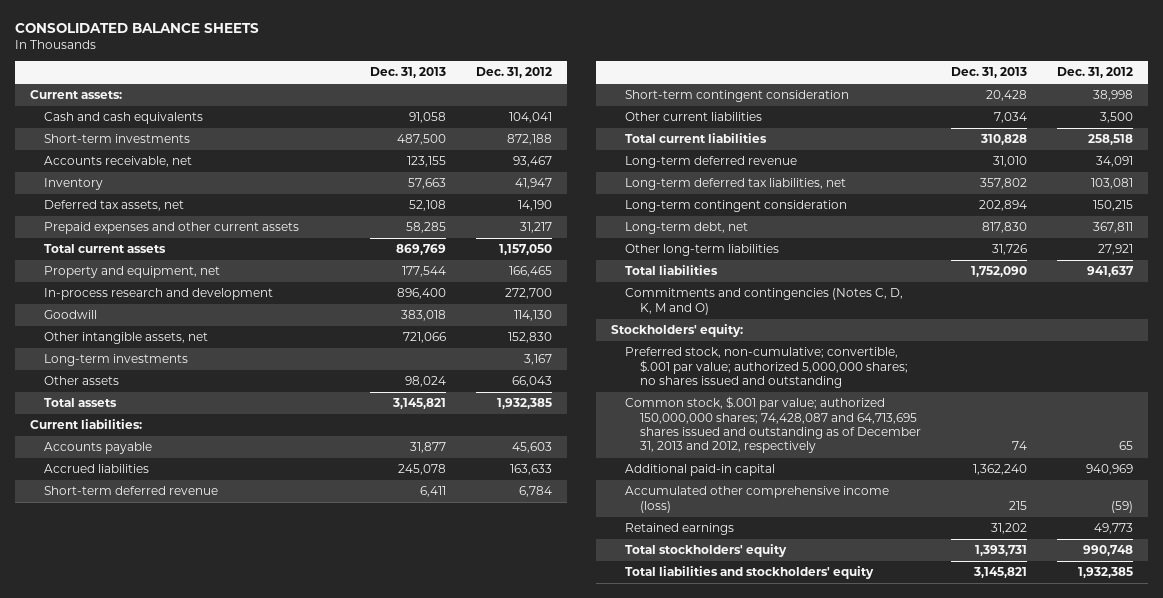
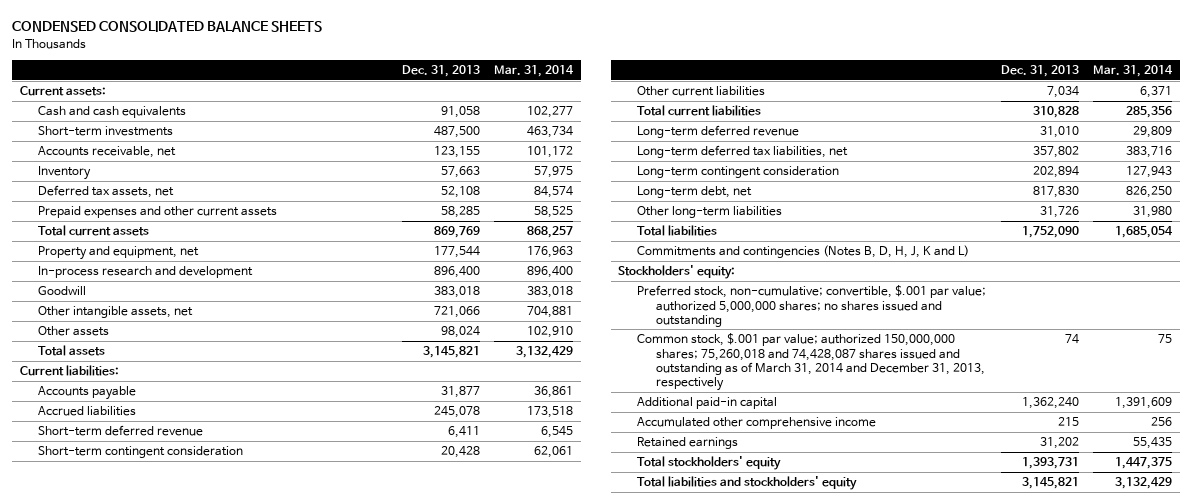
[15,23,260,34] CONSOLIDATED BALANCE SHEETS -> [12,21,323,33] CONDENSED CONSOLIDATED BALANCE SHEETS
[475,67,552,79] Dec. 31, 2012 -> none
none -> [494,65,575,78] Mar. 31, 2014
[44,354,189,367] Long-term investments -> none
[625,288,904,315] Commitments and contingencies (Notes C, D, K, M and O) -> [637,245,970,259] Commitments and contingencies (Notes B, D, H, J, K and L)
[625,396,921,454] Common stock, $.001 par value; authorized 150,000,000 shares; 74,428,087 and 64,713,695 shares issued and outstanding as of December 31, 2013 and 2012, respectively -> [637,333,986,392] Common stock, $.001 par value; authorized 150,000,000 shares; 75,260,018 and 74,428,087 shares issued and outstanding as of March 31, 2014 and December 31, 2013, respectively
[625,486,890,513] Accumulated other comprehensive income (loss) -> [637,417,877,430] Accumulated other comprehensive income

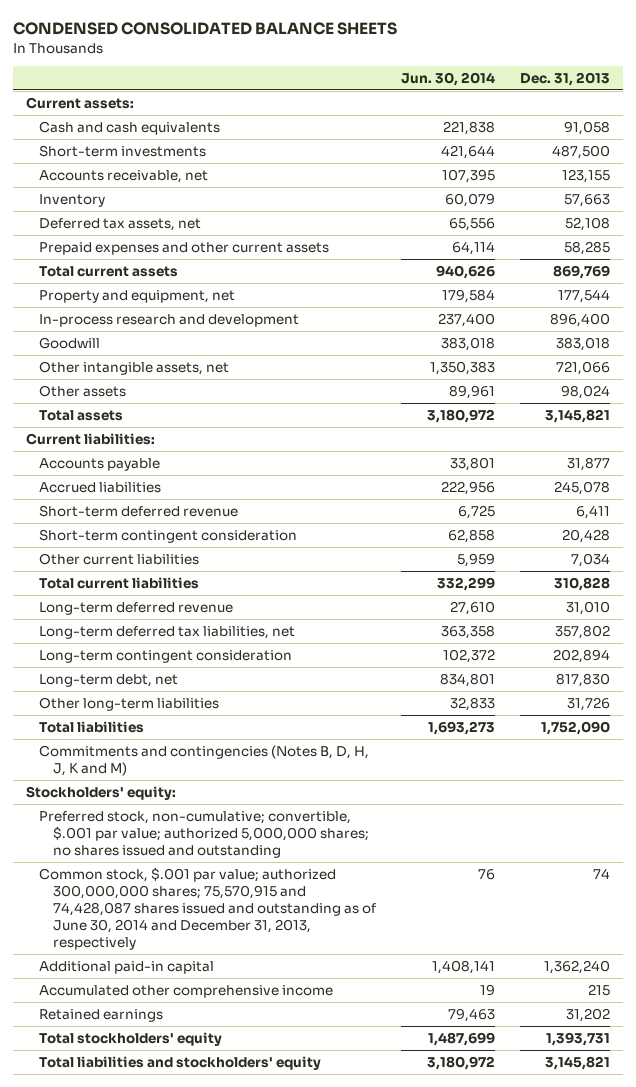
[494,65,575,78] Mar. 31, 2014 -> none
none -> [400,71,495,86] Jun. 30, 2014
[637,245,970,259] Commitments and contingencies (Notes B, D, H, J, K and L) -> [39,744,370,776] Commitments and contingencies (Notes B, D, H, J, K and M)
[637,333,986,392] Common stock, $.001 par value; authorized 150,000,000 shares; 75,260,018 and 74,428,087 shares issued and outstanding as of March 31, 2014 and December 31, 2013, respectively -> [39,866,376,951] Common stock, $.001 par value; authorized 300,000,000 shares; 75,570,915 and 74,428,087 shares issued and outstanding as of June 30, 2014 and December 31, 2013, respectively

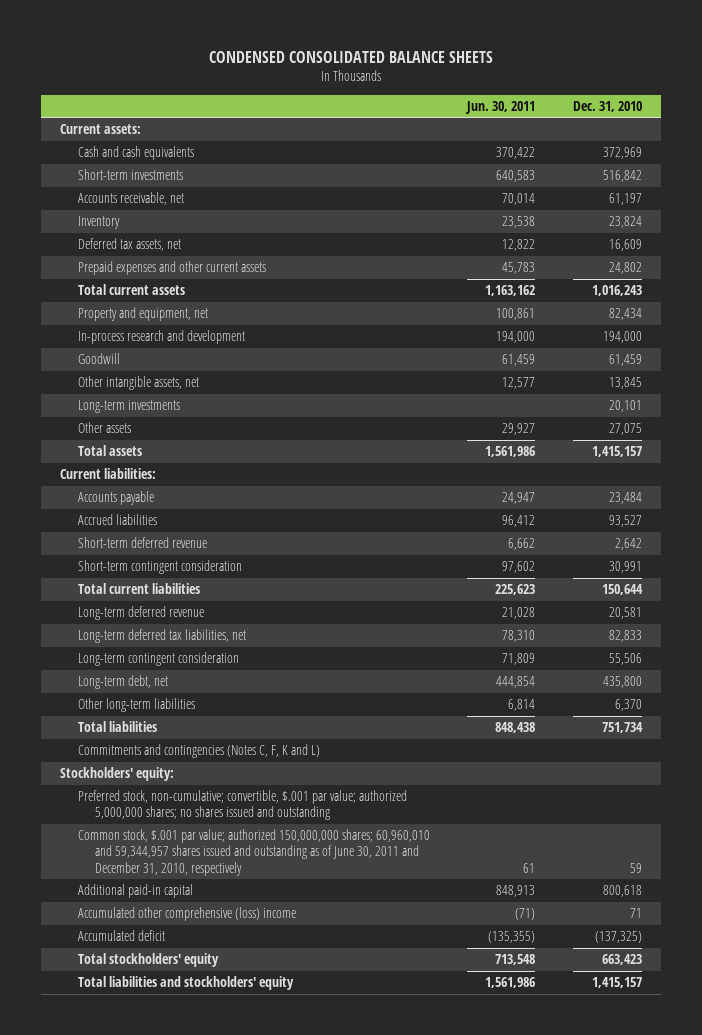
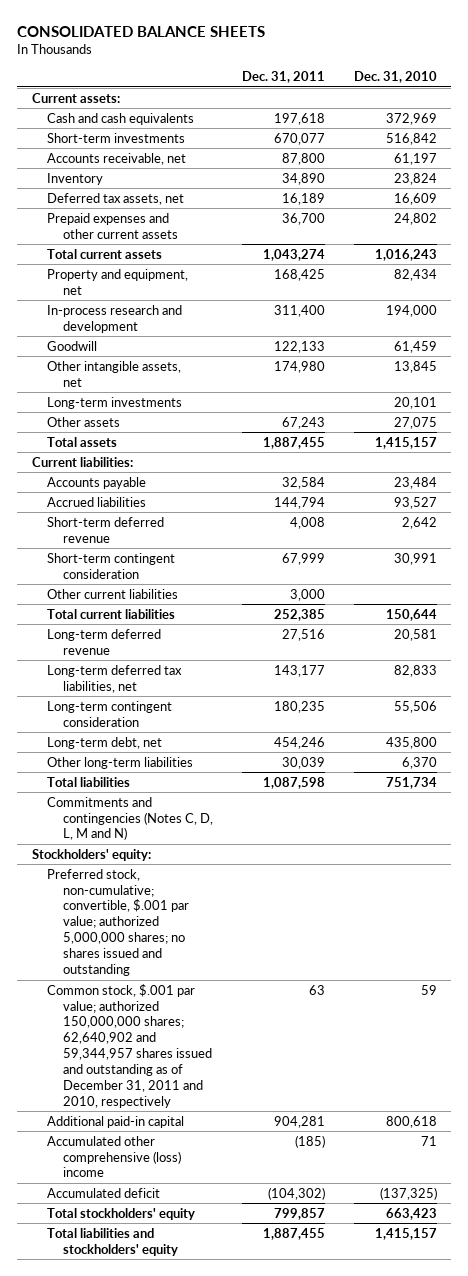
[208,50,493,63] CONDENSED CONSOLIDATED BALANCE SHEETS -> [17,25,266,37] CONSOLIDATED BALANCE SHEETS
[465,100,536,114] Jun. 30, 2011 -> none
none -> [241,70,325,83] Dec. 31, 2011
none -> [47,588,179,599] Other current liabilities
[77,744,320,759] Commitments and contingencies (Notes C, F, K and L) -> [47,796,213,841] Commitments and contingencies (Notes C, D, L, M and N)
[77,829,430,876] Common stock, $.001 par value; authorized 150,000,000 shares; 60,960,010 and 59,344,957 shares issued and outstanding as of June 30, 2011 and December 31, 2010, respectively -> [47,983,212,1108] Common stock, $.001 par value; authorized 150,000,000 shares; 62,640,902 and 59,344,957 shares issued and outstanding as of December 31, 2011 and 2010, respectively

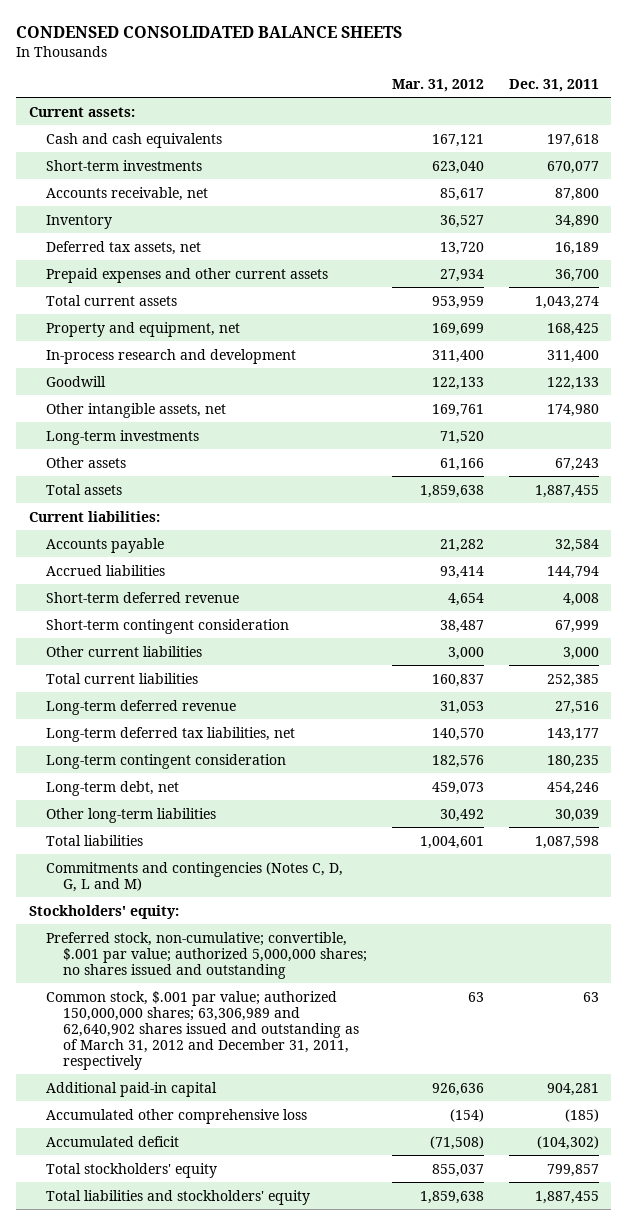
[17,25,266,37] CONSOLIDATED BALANCE SHEETS -> [16,25,403,38] CONDENSED CONSOLIDATED BALANCE SHEETS
[353,70,437,83] Dec. 31, 2010 -> none
none -> [391,78,484,92] Mar. 31, 2012
[47,796,213,841] Commitments and contingencies (Notes C, D, L, M and N) -> [45,861,343,892] Commitments and contingencies (Notes C, D, G, L and M)
[47,983,212,1108] Common stock, $.001 par value; authorized 150,000,000 shares; 62,640,902 and 59,344,957 shares issued and outstanding as of December 31, 2011 and 2010, respectively -> [45,990,359,1070] Common stock, $.001 par value; authorized 150,000,000 shares; 63,306,989 and 62,640,902 shares issued and outstanding as of March 31, 2012 and December 31, 2011, respectively
[47,1135,181,1178] Accumulated other comprehensive (loss) income -> [45,1108,307,1124] Accumulated other comprehensive loss

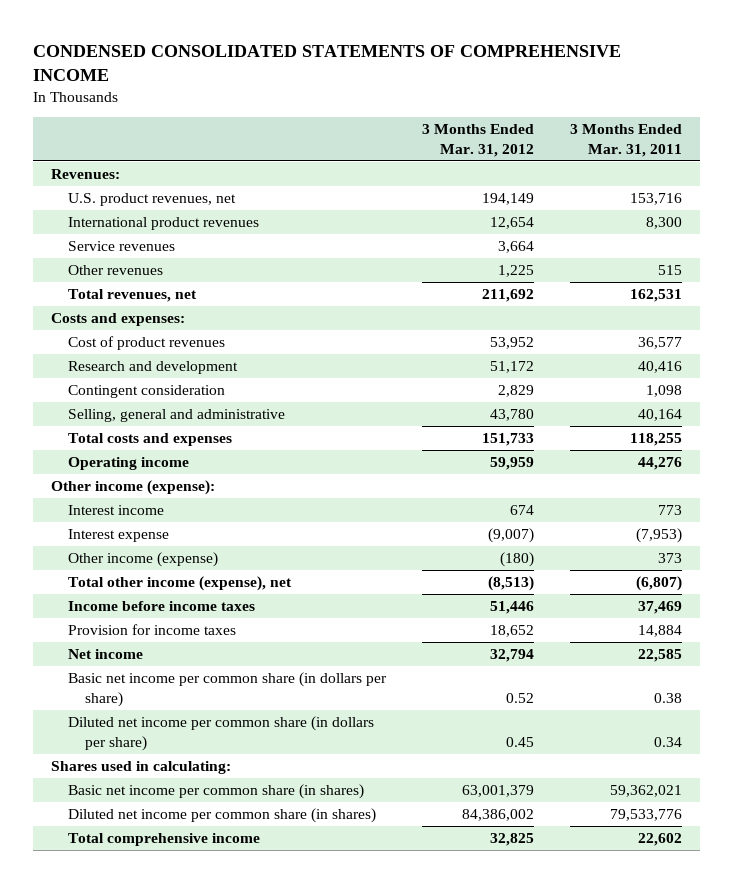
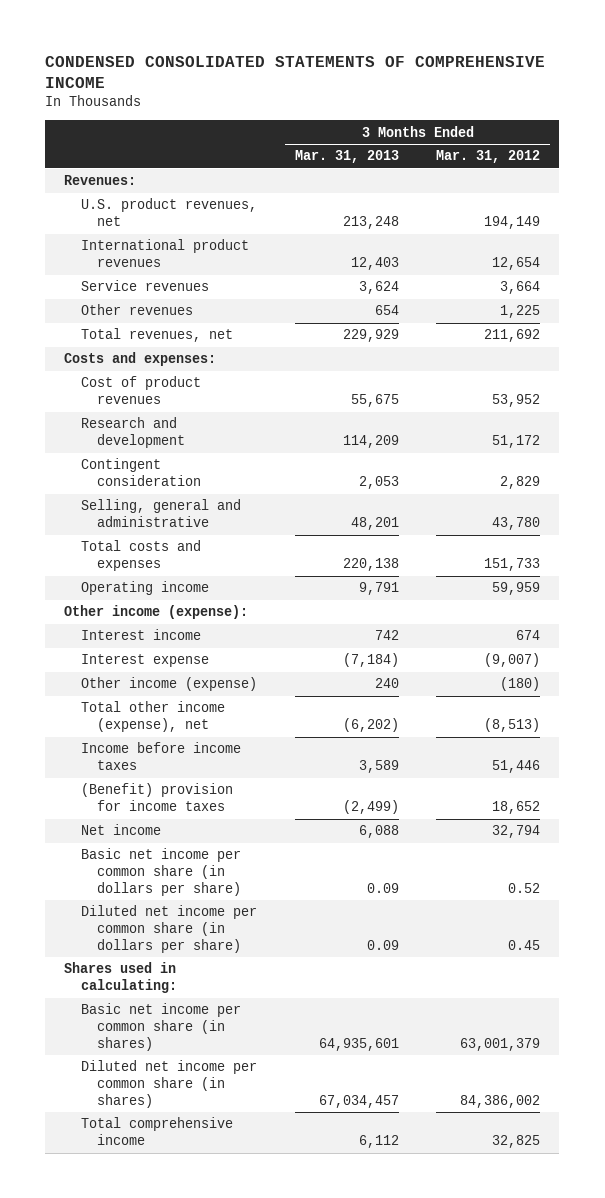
[569,124,682,157] 3 Months Ended Mar. 31, 2011 -> none
none -> [294,150,399,164] Mar. 31, 2013
[68,624,237,636] Provision for income taxes -> [80,783,233,812] (Benefit) provision for income taxes

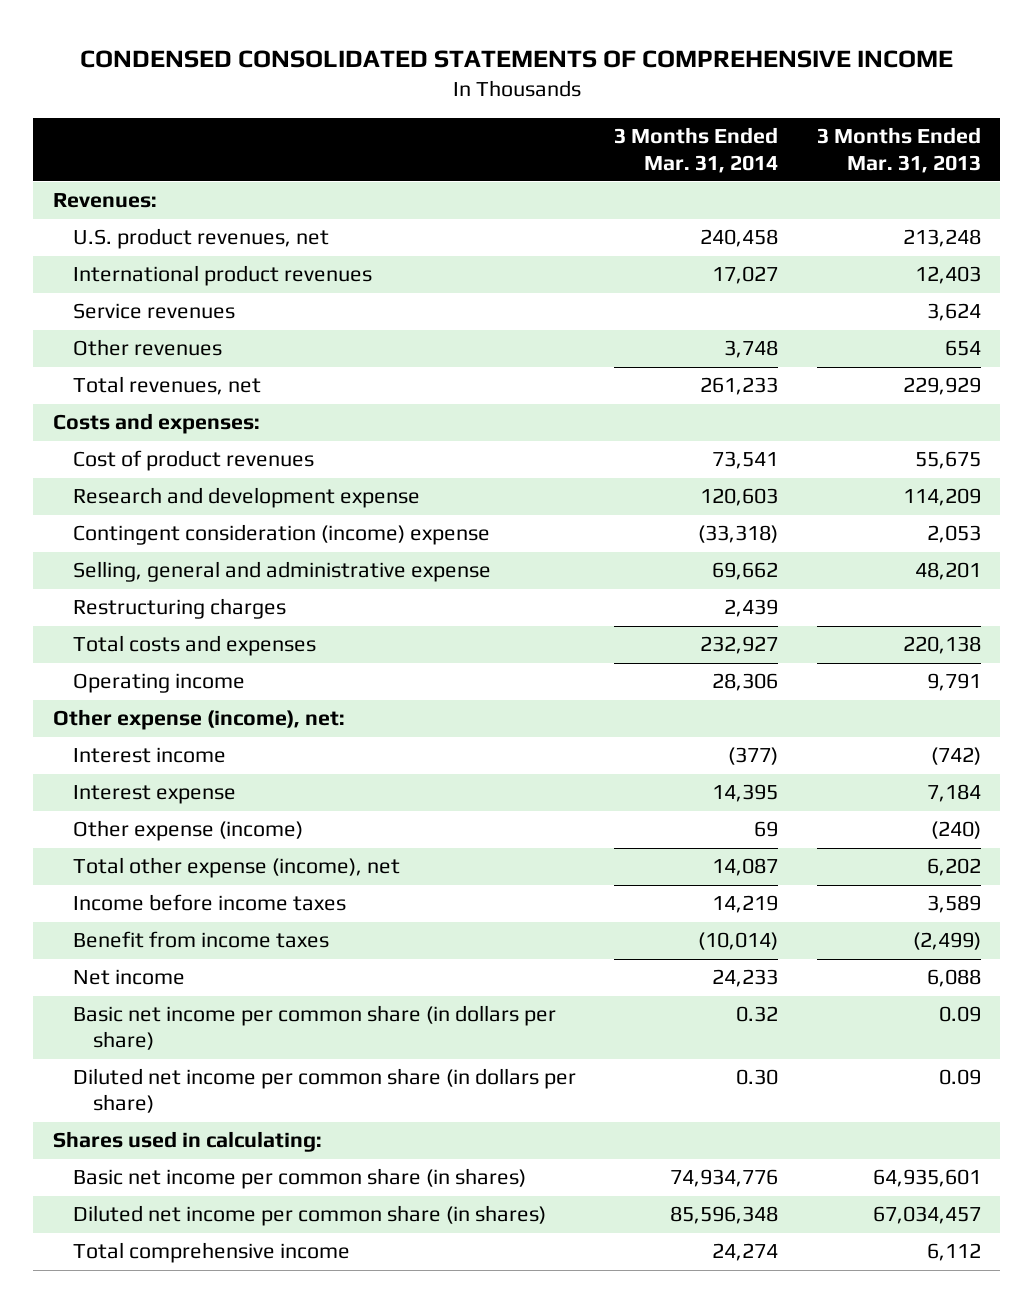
[436,150,541,164] Mar. 31, 2012 -> none
none -> [614,127,779,173] 3 Months Ended Mar. 31, 2014
[80,417,186,449] Research and development -> [72,487,420,509] Research and development expense
[80,458,202,487] Contingent consideration -> [72,524,490,546] Contingent consideration (income) expense
[80,499,241,528] Selling, general and administrative -> [72,561,491,583] Selling, general and administrative expense
none -> [72,598,286,620] Restructuring charges
[64,605,249,620] Other income (expense): -> [52,709,345,731] Other expense (income), net:
[374,630,399,641] 742 -> [930,747,981,766] (742)
[342,653,399,668] (7,184) -> [926,784,981,803] 7,184
[80,677,257,692] Other income (expense) -> [72,820,303,842] Other expense (income)
[374,678,399,689] 240 -> [930,821,981,840] (240)
[80,701,225,733] Total other income (expense), net -> [72,857,400,879] Total other expense (income), net
[342,718,399,733] (6,202) -> [926,858,981,877] 6,202
[80,783,233,812] (Benefit) provision for income taxes -> [72,931,329,949] Benefit from income taxes

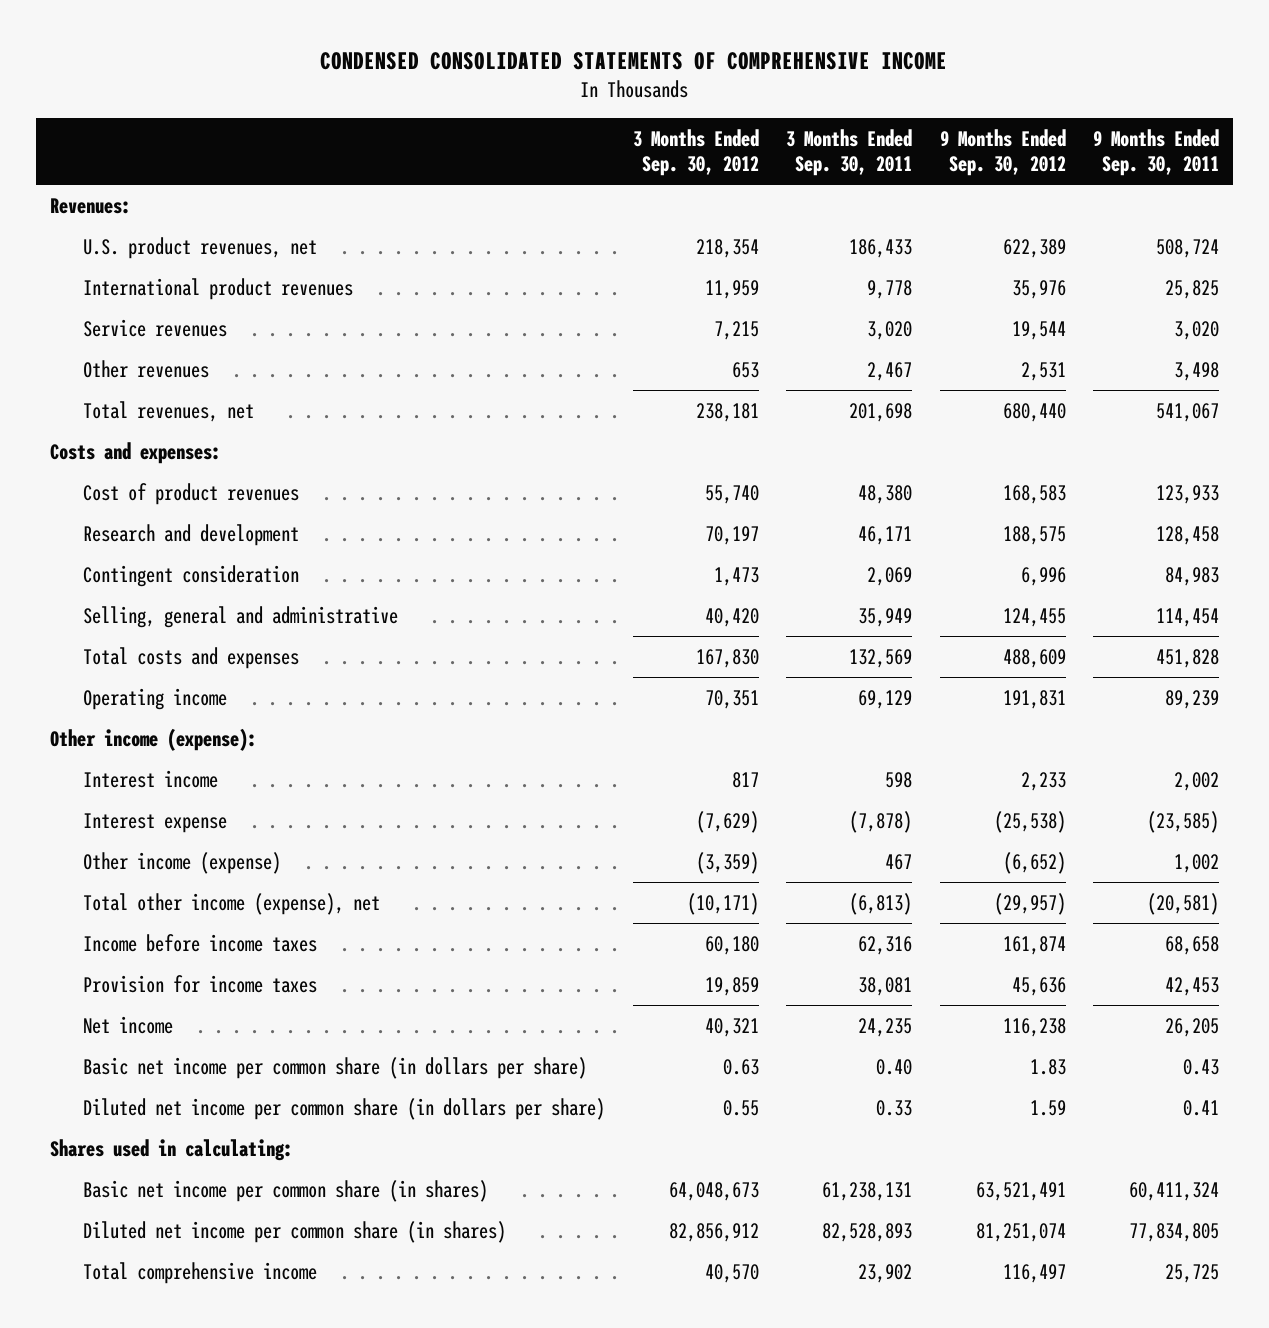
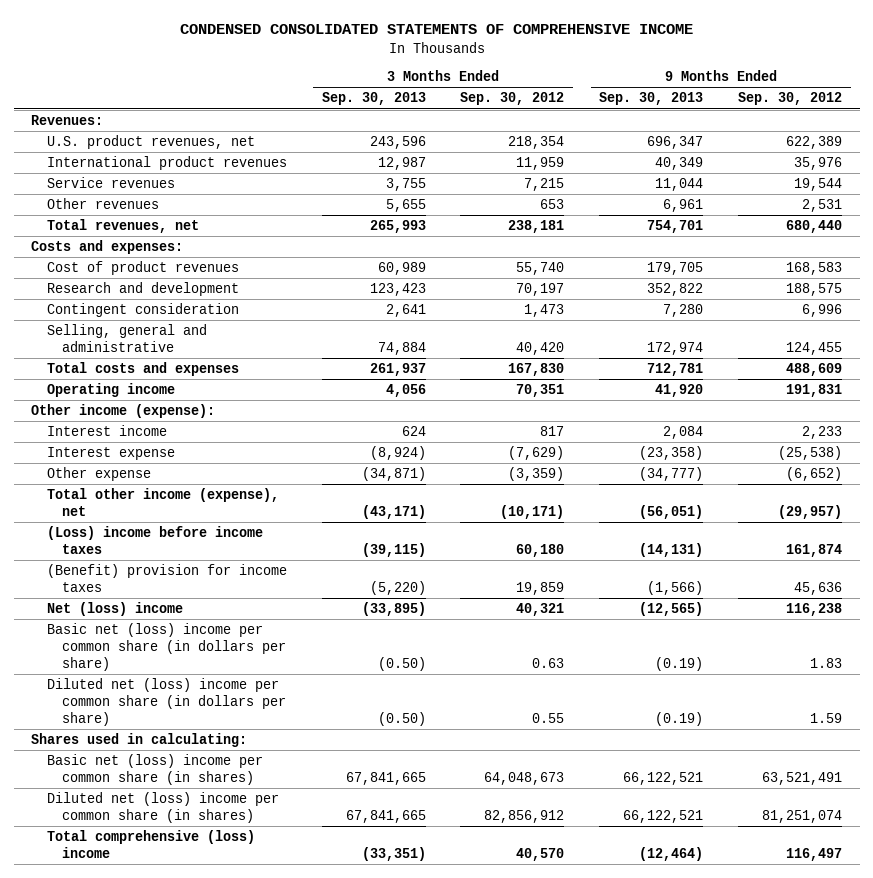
[786,129,913,176] 3 Months Ended Sep. 30, 2011 -> none
[1093,129,1220,176] 9 Months Ended Sep. 30, 2011 -> none
none -> [321,92,426,106] Sep. 30, 2013
none -> [599,92,704,106] Sep. 30, 2013
[83,852,282,875] Other income (expense) -> [46,467,151,482] Other expense
[83,934,318,953] Income before income taxes -> [46,526,263,555] (Loss) income before income taxes
[83,975,318,994] Provision for income taxes -> [46,564,287,593] (Benefit) provision for income taxes
[83,1016,174,1035] Net income -> [46,602,183,617] Net (loss) income
[83,1057,588,1080] Basic net income per common share (in dollars per share) -> [46,623,287,672] Basic net (loss) income per common share (in dollars per share)
[83,1098,606,1121] Diluted net income per common share (in dollars per share) -> [46,678,287,727] Diluted net (loss) income per common share (in dollars per share)
[83,1180,489,1203] Basic net income per common share (in shares) -> [46,754,263,786] Basic net (loss) income per common share (in shares)
[83,1221,507,1244] Diluted net income per common share (in shares) -> [46,792,279,824] Diluted net (loss) income per common share (in shares)
[83,1262,318,1285] Total comprehensive income -> [46,830,255,859] Total comprehensive (loss) income

